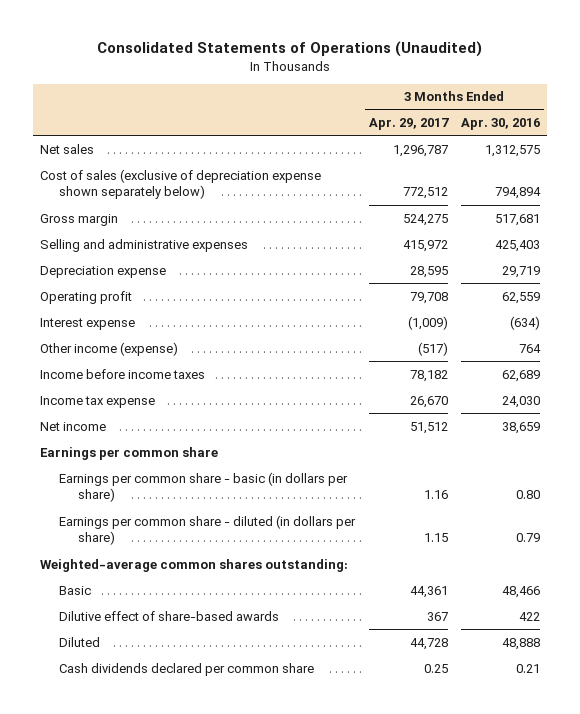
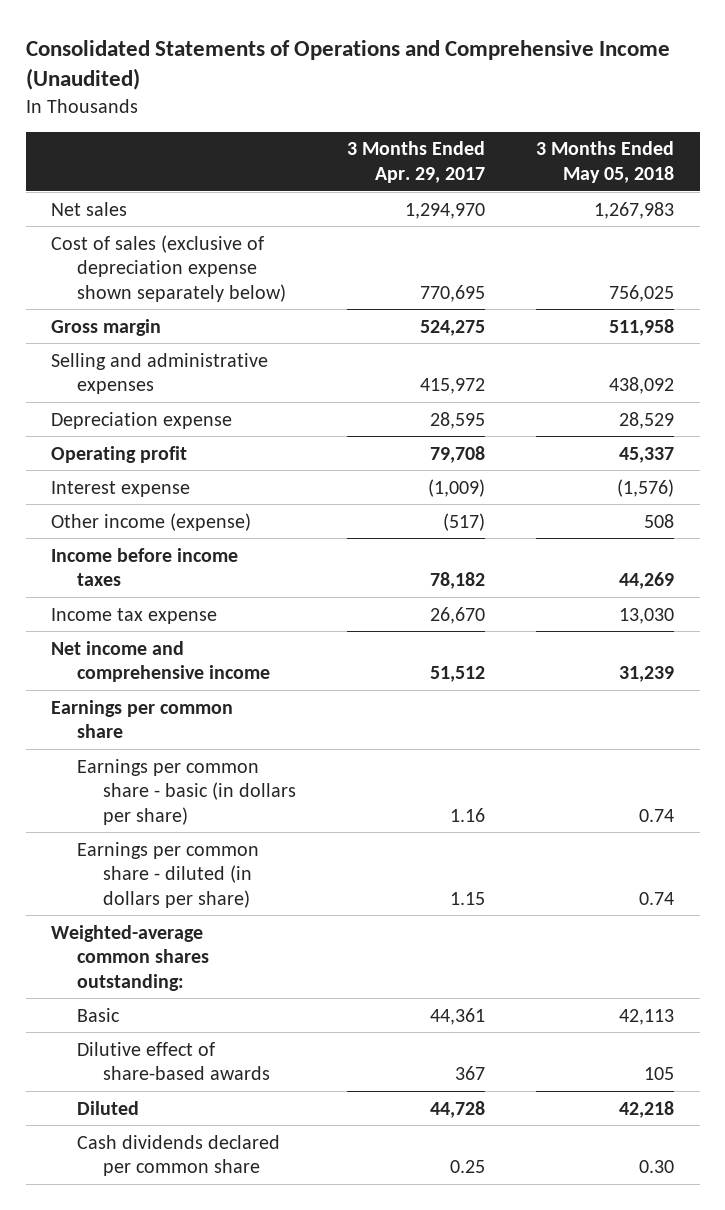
[96,40,482,57] Consolidated Statements of Operations (Unaudited) -> [25,39,670,91] Consolidated Statements of Operations and Comprehensive Income (Unaudited)
[461,118,541,131] Apr. 30, 2016 -> none
none -> [535,141,674,184] 3 Months Ended May 05, 2018
[392,144,448,157] 1,296,787 -> [404,202,485,219] 1,294,970
[402,187,448,200] 772,512 -> [419,284,485,302] 770,695
[39,421,106,431] Net income -> [51,640,271,683] Net income and comprehensive income

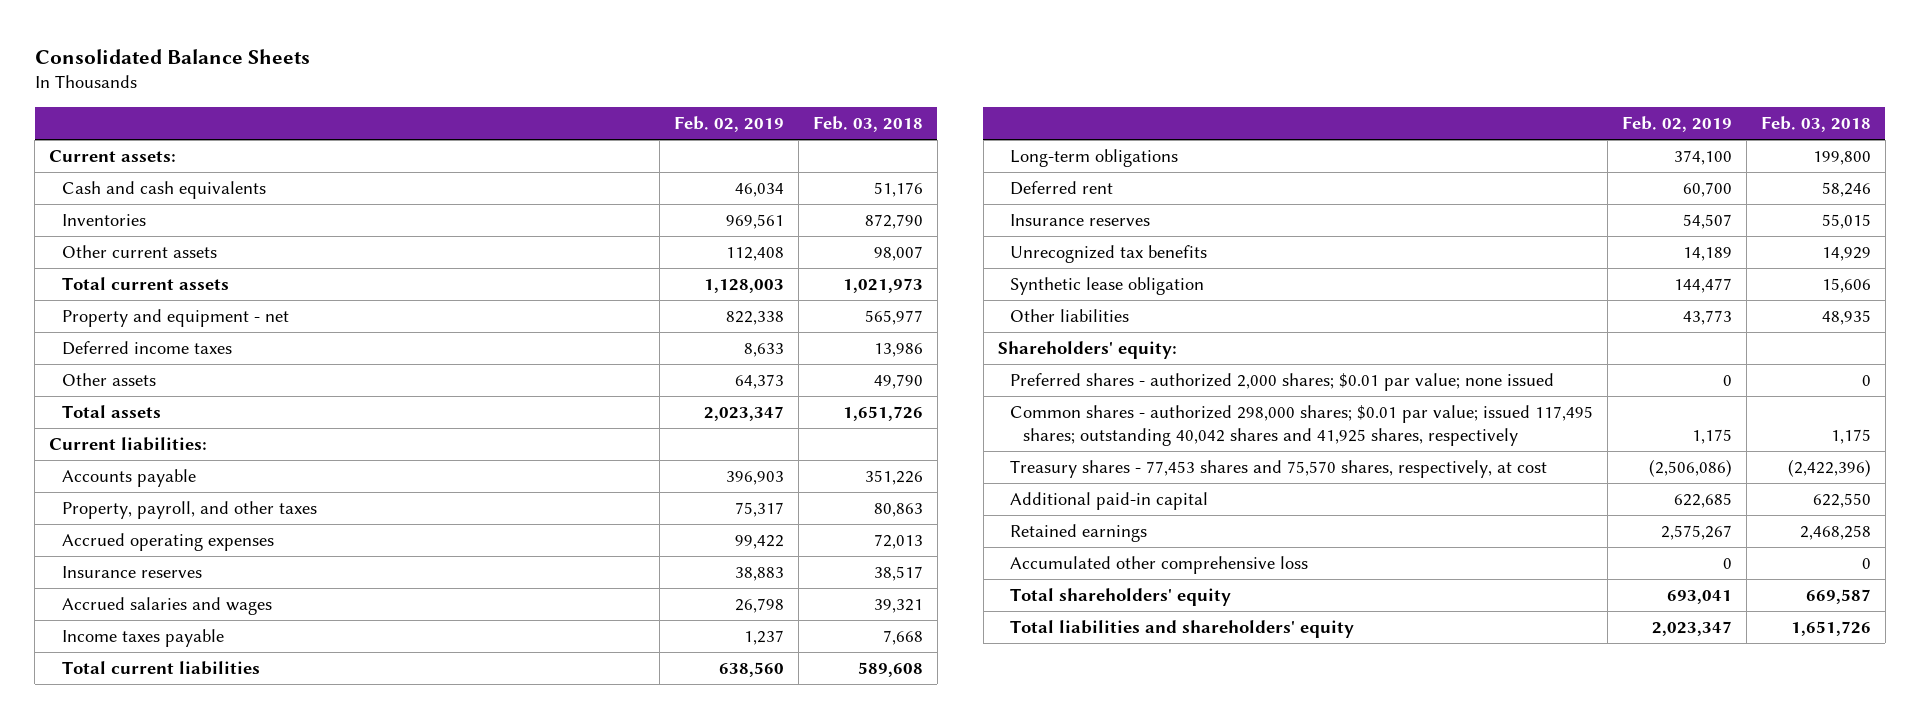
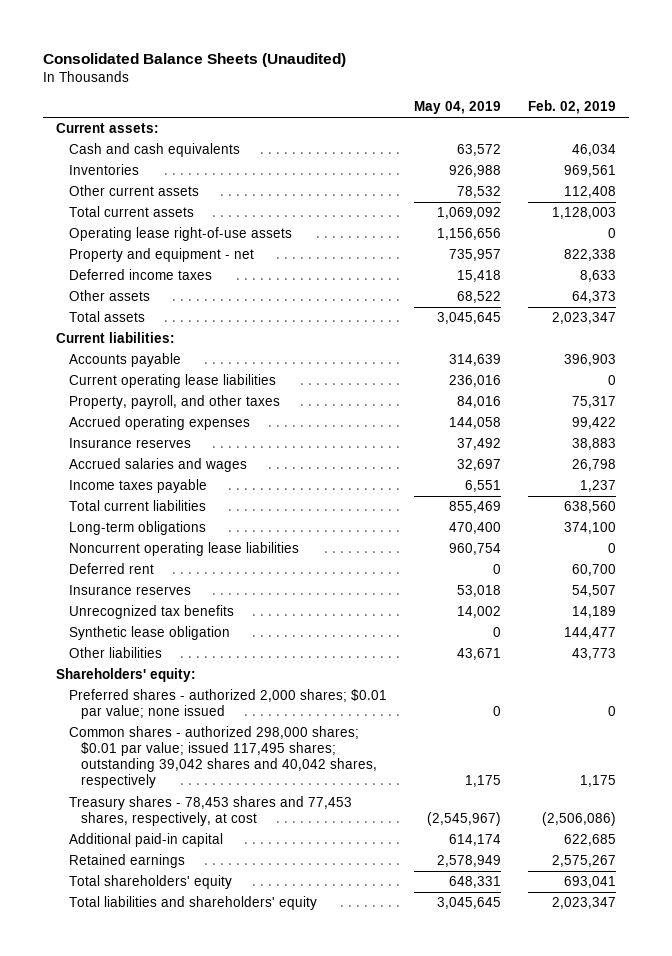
[34,48,310,64] Consolidated Balance Sheets -> [42,52,346,67] Consolidated Balance Sheets (Unaudited)
[812,115,923,132] Feb. 03, 2018 -> none
none -> [413,101,501,115] May 04, 2019
none -> [68,227,292,242] Operating lease right-of-use assets
none -> [68,374,276,389] Current operating lease liabilities
none -> [68,542,299,557] Noncurrent operating lease liabilities
[1010,405,1594,447] Common shares - authorized 298,000 shares; $0.01 par value; issued 117,495 shares; outstanding 40,042 shares and 41,925 shares, respectively -> [68,726,378,789] Common shares - authorized 298,000 shares; $0.01 par value; issued 117,495 shares; outstanding 39,042 shares and 40,042 shares, respectively
[1010,460,1548,479] Treasury shares - 77,453 shares and 75,570 shares, respectively, at cost -> [68,796,352,827] Treasury shares - 78,453 shares and 77,453 shares, respectively, at cost
[1010,556,1309,575] Accumulated other comprehensive loss -> none

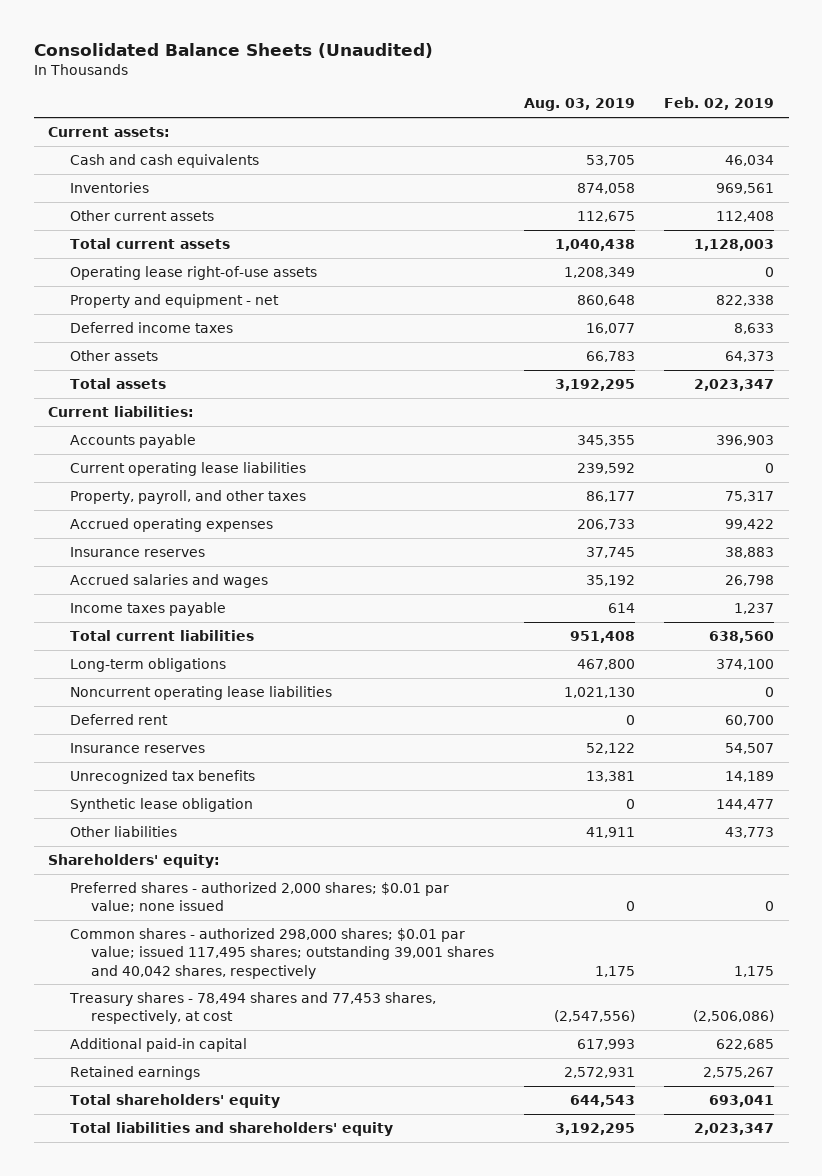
[413,101,501,115] May 04, 2019 -> none
none -> [523,98,635,112] Aug. 03, 2019
[68,726,378,789] Common shares - authorized 298,000 shares; $0.01 par value; issued 117,495 shares; outstanding 39,042 shares and 40,042 shares, respectively -> [69,928,495,979] Common shares - authorized 298,000 shares; $0.01 par value; issued 117,495 shares; outstanding 39,001 shares and 40,042 shares, respectively
[68,796,352,827] Treasury shares - 78,453 shares and 77,453 shares, respectively, at cost -> [68,992,436,1025] Treasury shares - 78,494 shares and 77,453 shares, respectively, at cost

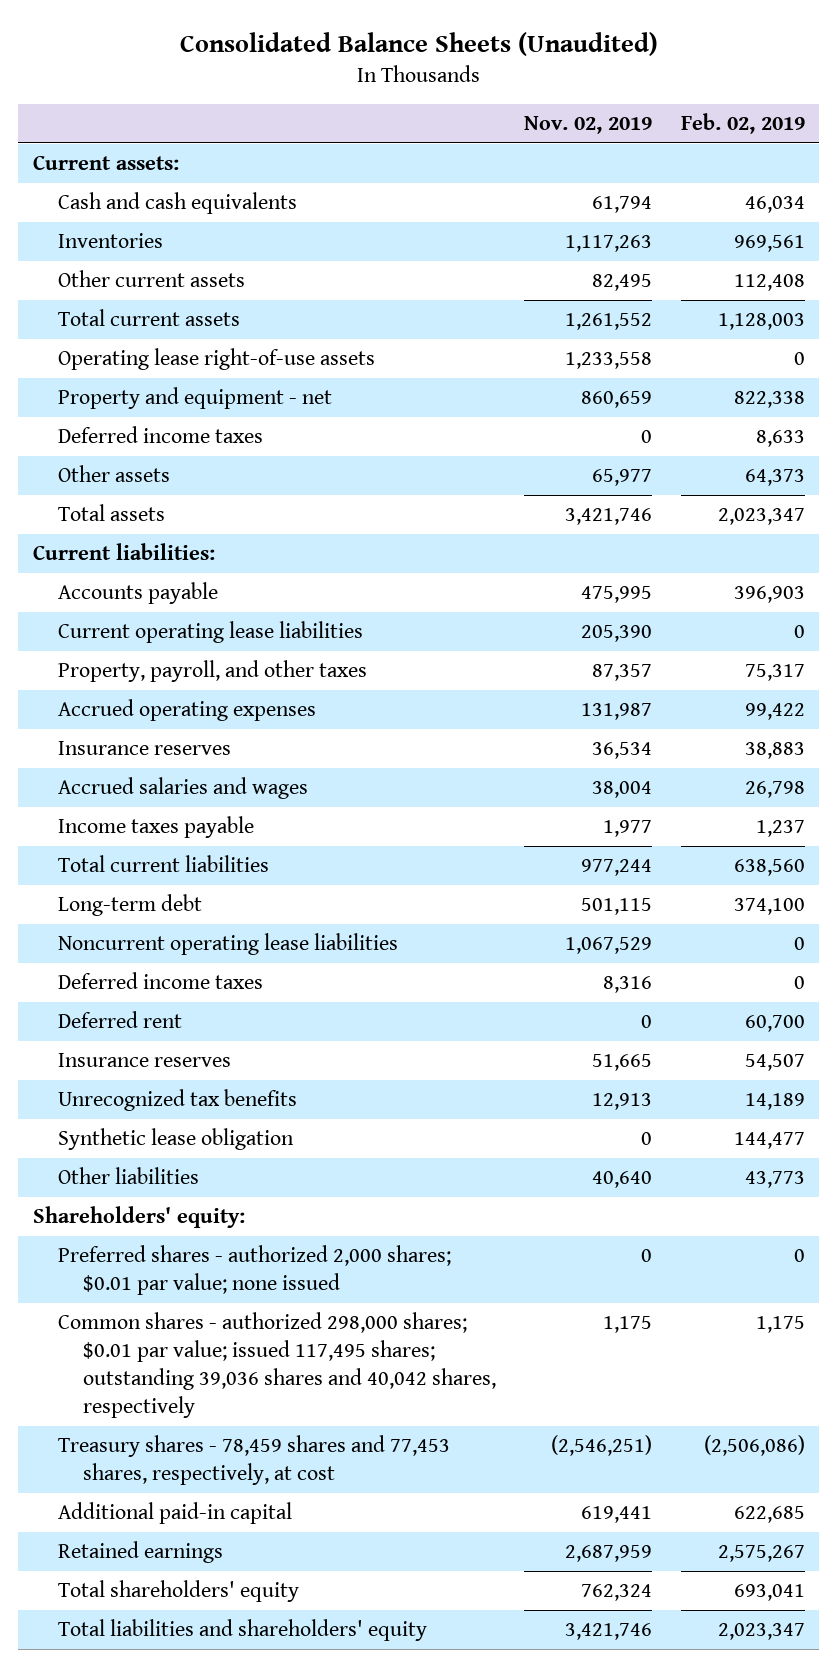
[523,98,635,112] Aug. 03, 2019 -> none
none -> [524,116,653,135] Nov. 02, 2019
[69,658,226,673] Long-term obligations -> [57,894,202,917] Long-term debt
none -> [57,972,263,990] Deferred income taxes
[69,928,495,979] Common shares - authorized 298,000 shares; $0.01 par value; issued 117,495 shares; outstanding 39,001 shares and 40,042 shares, respectively -> [57,1312,496,1419] Common shares - authorized 298,000 shares; $0.01 par value; issued 117,495 shares; outstanding 39,036 shares and 40,042 shares, respectively
[68,992,436,1025] Treasury shares - 78,494 shares and 77,453 shares, respectively, at cost -> [57,1435,450,1486] Treasury shares - 78,459 shares and 77,453 shares, respectively, at cost

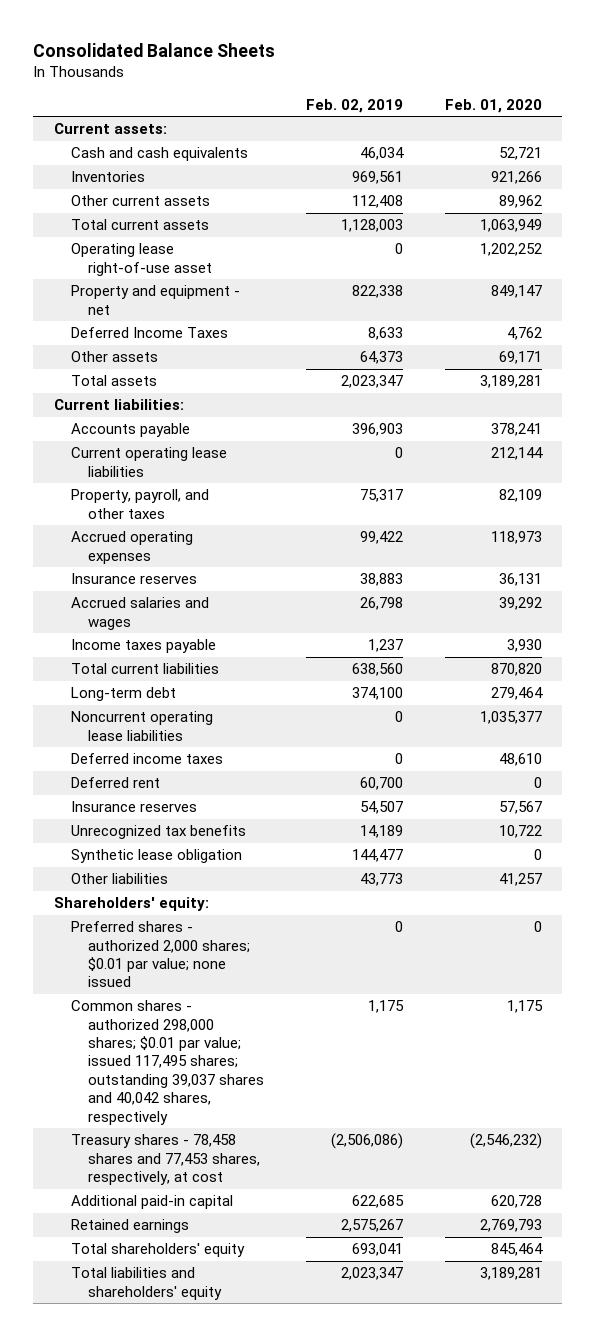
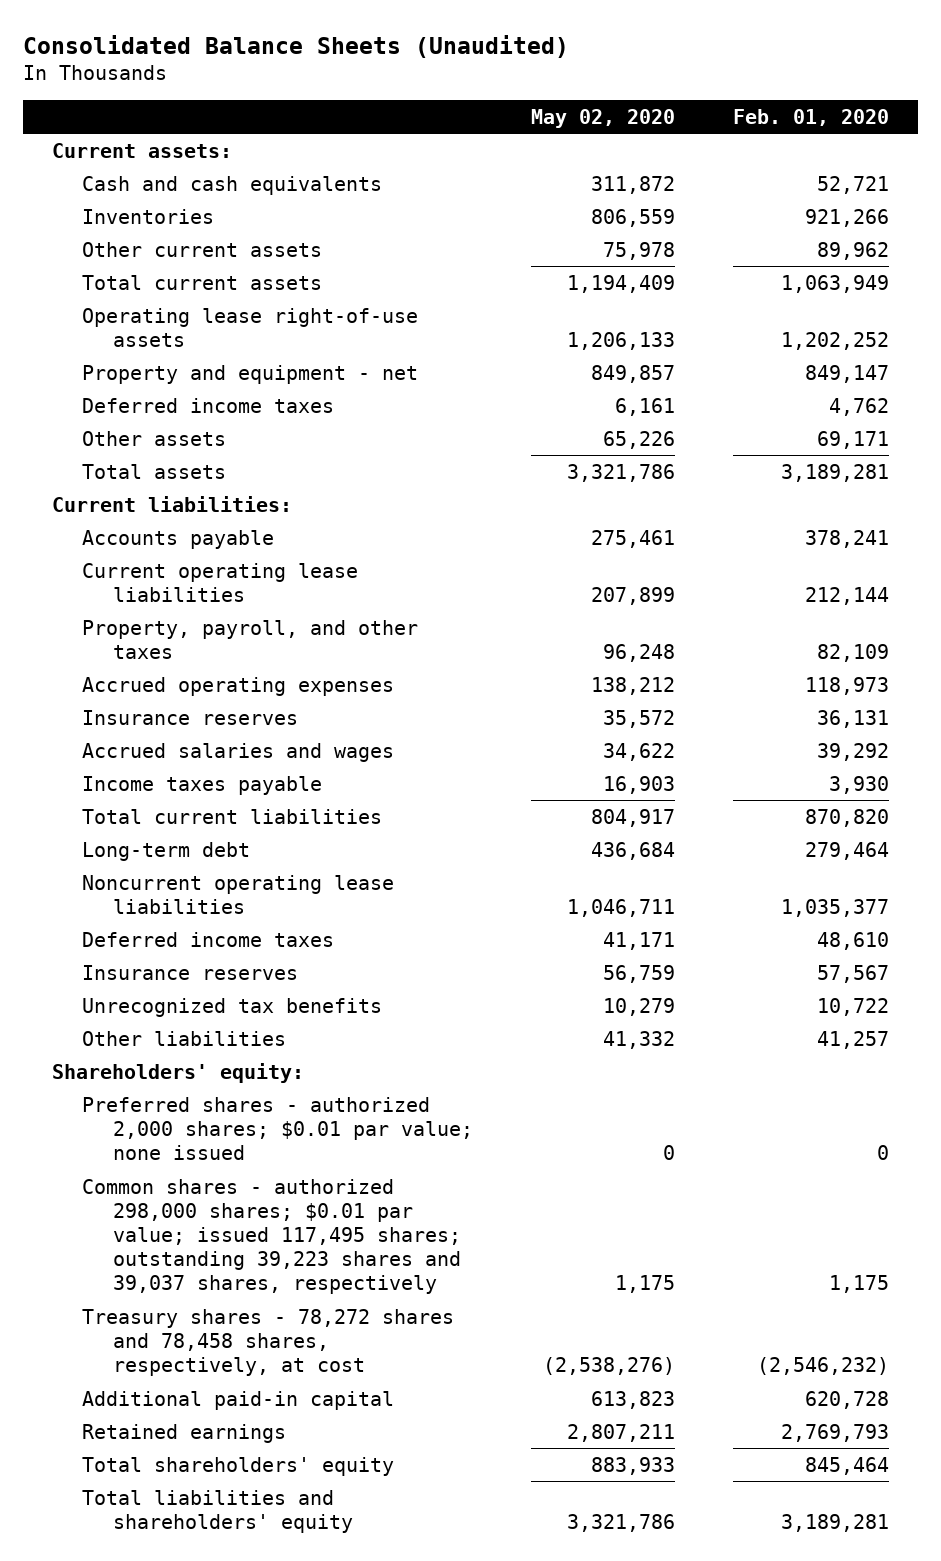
[33,42,276,57] Consolidated Balance Sheets -> [22,34,569,58] Consolidated Balance Sheets (Unaudited)
[305,98,403,113] Feb. 02, 2019 -> none
none -> [530,109,675,129] May 02, 2020
[71,243,213,276] Operating lease right-of-use asset -> [82,307,419,348] Operating lease right-of-use assets
[71,327,229,339] Deferred Income Taxes -> [82,397,335,413] Deferred income taxes
[71,777,161,789] Deferred rent -> none
[71,849,243,864] Synthetic lease obligation -> none
[71,1000,265,1125] Common shares - authorized 298,000 shares; $0.01 par value; issued 117,495 shares; outstanding 39,037 shares and 40,042 shares, respectively -> [82,1178,461,1295] Common shares - authorized 298,000 shares; $0.01 par value; issued 117,495 shares; outstanding 39,223 shares and 39,037 shares, respectively
[71,1134,261,1186] Treasury shares - 78,458 shares and 77,453 shares, respectively, at cost -> [82,1308,455,1377] Treasury shares - 78,272 shares and 78,458 shares, respectively, at cost

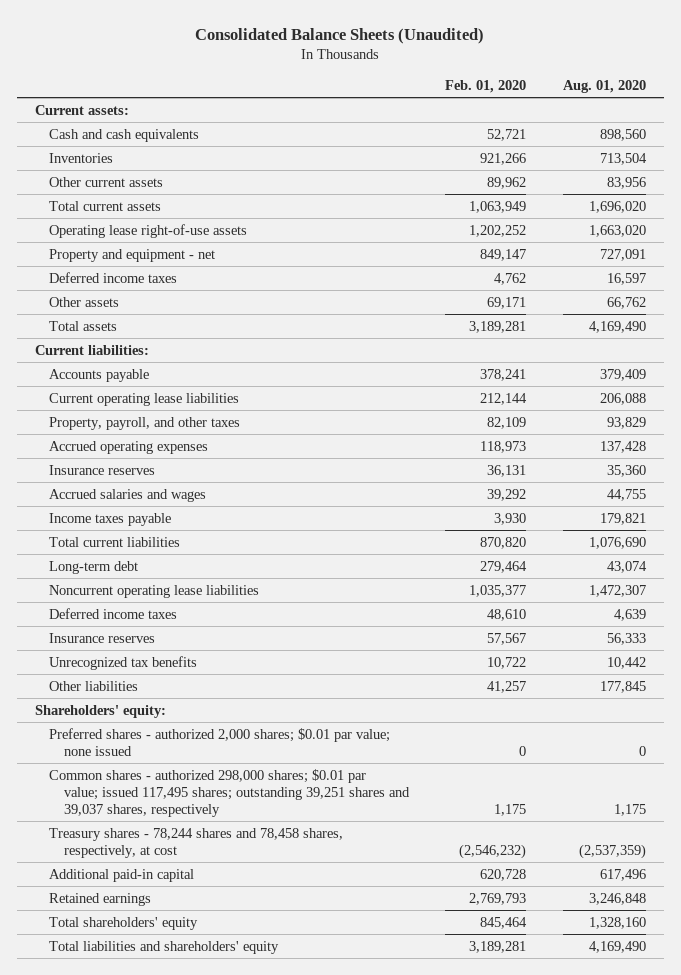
[530,109,675,129] May 02, 2020 -> none
none -> [562,80,646,94] Aug. 01, 2020
[82,1178,461,1295] Common shares - authorized 298,000 shares; $0.01 par value; issued 117,495 shares; outstanding 39,223 shares and 39,037 shares, respectively -> [49,768,410,817] Common shares - authorized 298,000 shares; $0.01 par value; issued 117,495 shares; outstanding 39,251 shares and 39,037 shares, respectively
[82,1308,455,1377] Treasury shares - 78,272 shares and 78,458 shares, respectively, at cost -> [49,827,344,858] Treasury shares - 78,244 shares and 78,458 shares, respectively, at cost

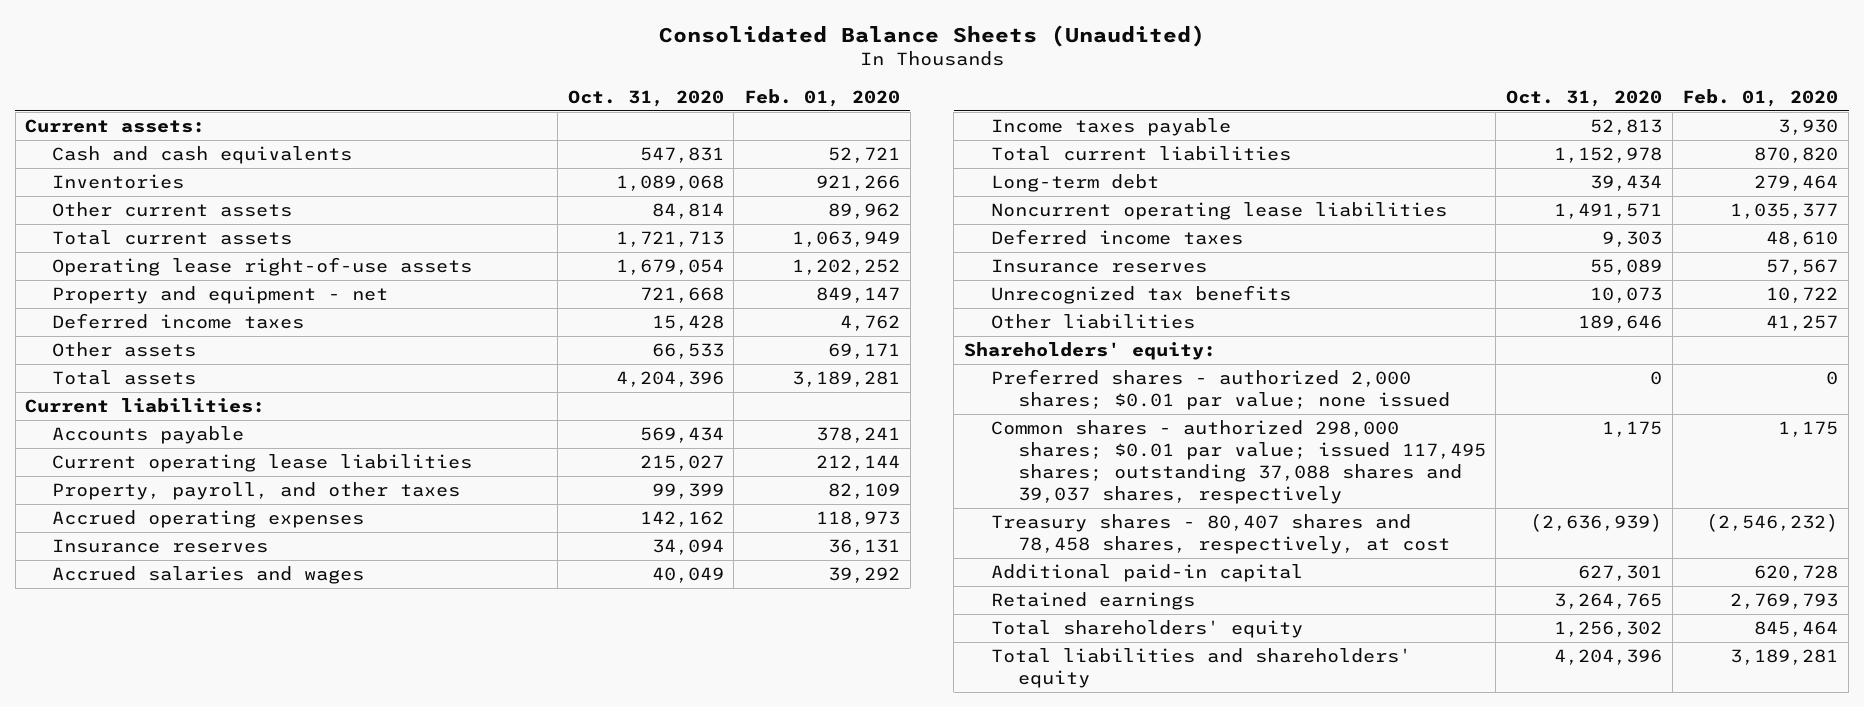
[562,80,646,94] Aug. 01, 2020 -> none
none -> [567,89,724,107] Oct. 31, 2020
[49,768,410,817] Common shares - authorized 298,000 shares; $0.01 par value; issued 117,495 shares; outstanding 39,251 shares and 39,037 shares, respectively -> [990,420,1486,504] Common shares - authorized 298,000 shares; $0.01 par value; issued 117,495 shares; outstanding 37,088 shares and 39,037 shares, respectively
[49,827,344,858] Treasury shares - 78,244 shares and 78,458 shares, respectively, at cost -> [990,514,1450,555] Treasury shares - 80,407 shares and 78,458 shares, respectively, at cost

